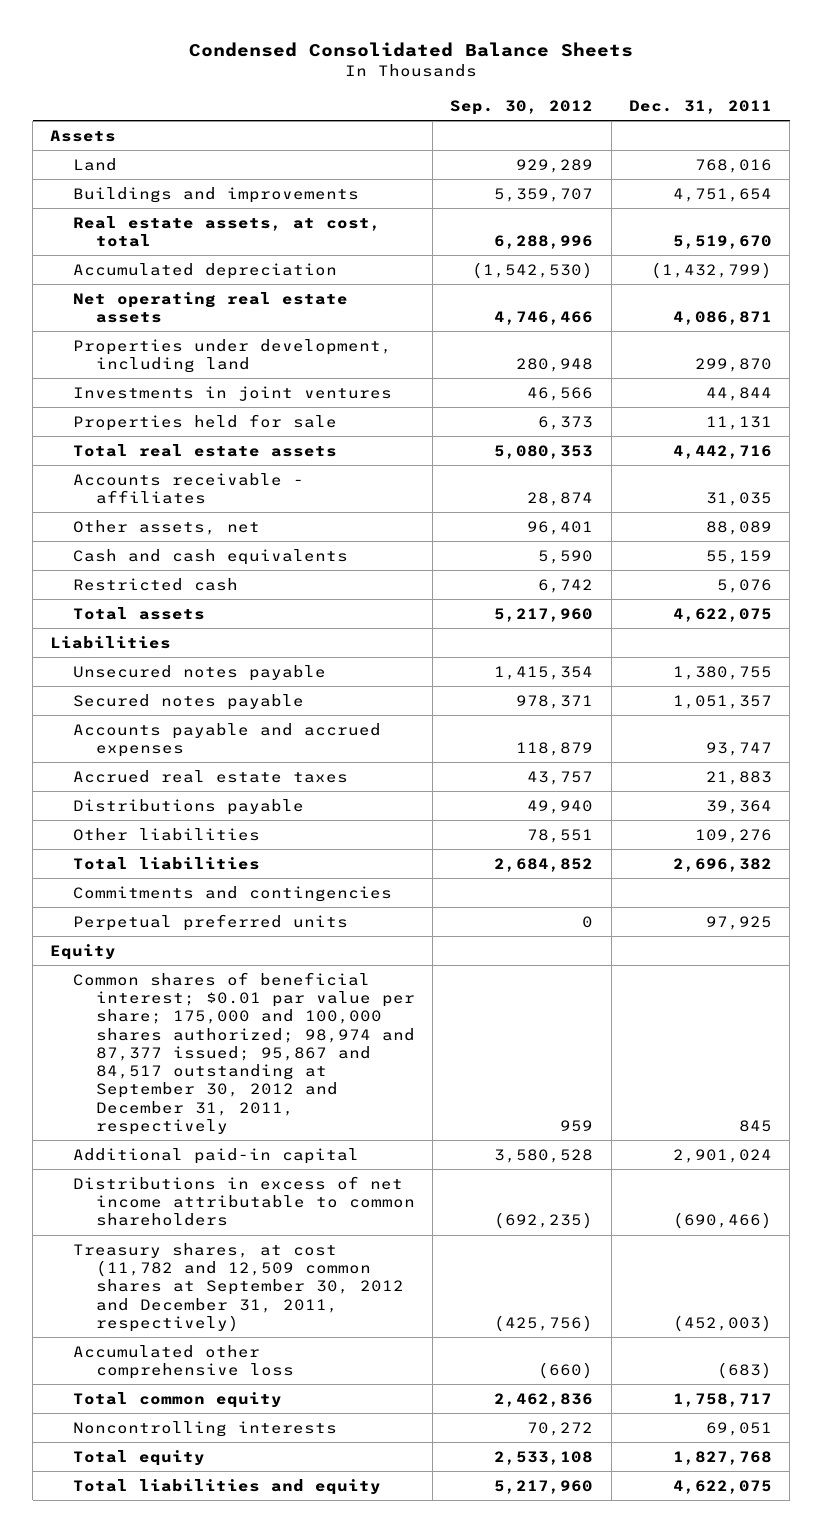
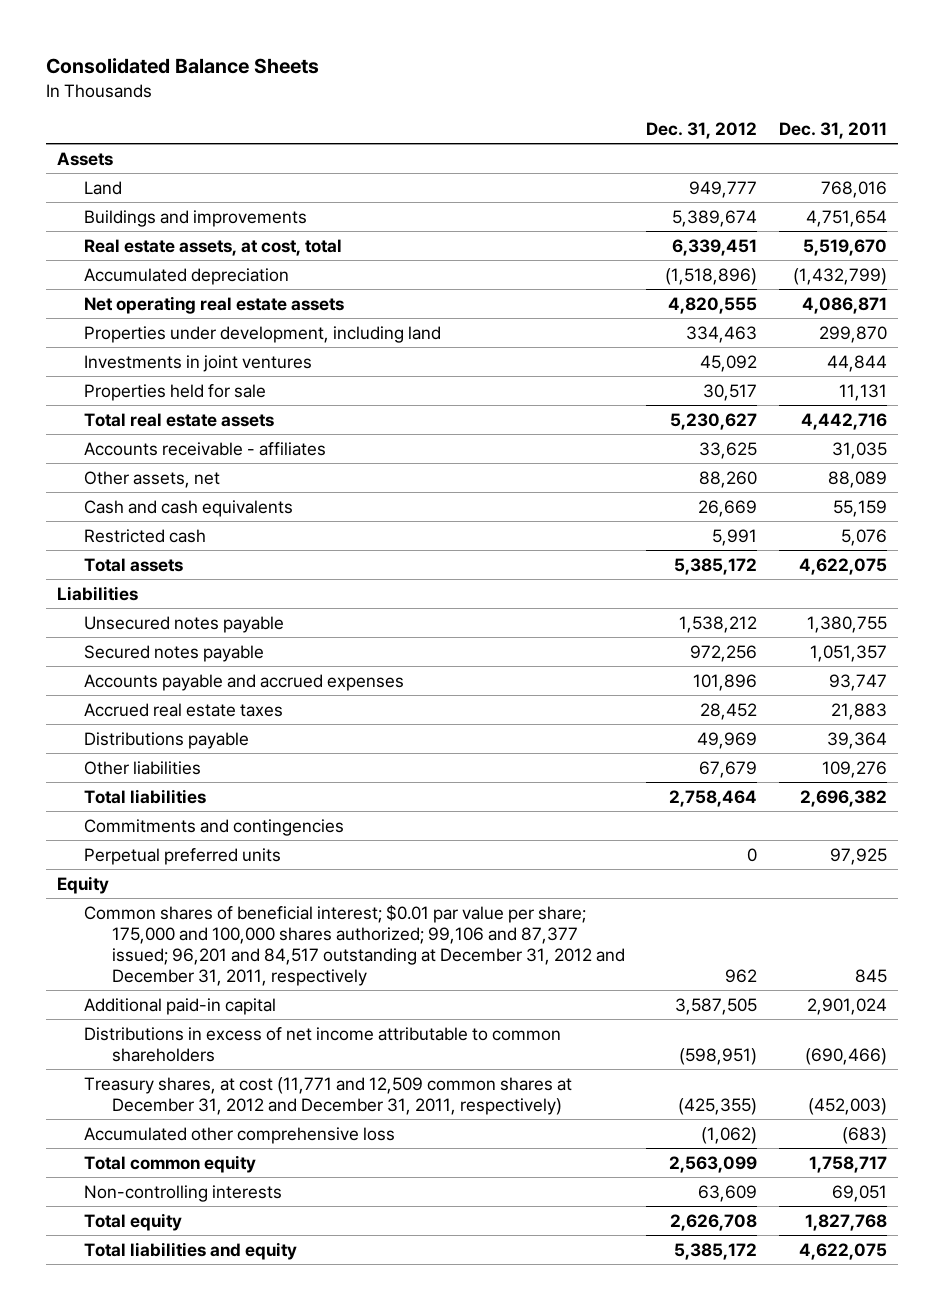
[189,41,634,57] Condensed Consolidated Balance Sheets -> [45,58,319,75] Consolidated Balance Sheets
[450,99,594,115] Sep. 30, 2012 -> none
none -> [646,121,758,139] Dec. 31, 2012
[73,971,415,1135] Common shares of beneficial interest; $0.01 par value per share; 175,000 and 100,000 shares authorized; 98,974 and 87,377 issued; 95,867 and 84,517 outstanding at September 30, 2012 and December 31, 2011, respectively -> [84,904,625,987] Common shares of beneficial interest; $0.01 par value per share; 175,000 and 100,000 shares authorized; 99,106 and 87,377 issued; 96,201 and 84,517 outstanding at December 31, 2012 and December 31, 2011, respectively
[73,1242,404,1332] Treasury shares, at cost (11,782 and 12,509 common shares at September 30, 2012 and December 31, 2011, respectively) -> [84,1076,573,1115] Treasury shares, at cost (11,771 and 12,509 common shares at December 31, 2012 and December 31, 2011, respectively)
[73,1420,338,1437] Noncontrolling interests -> [84,1184,283,1202] Non-controlling interests

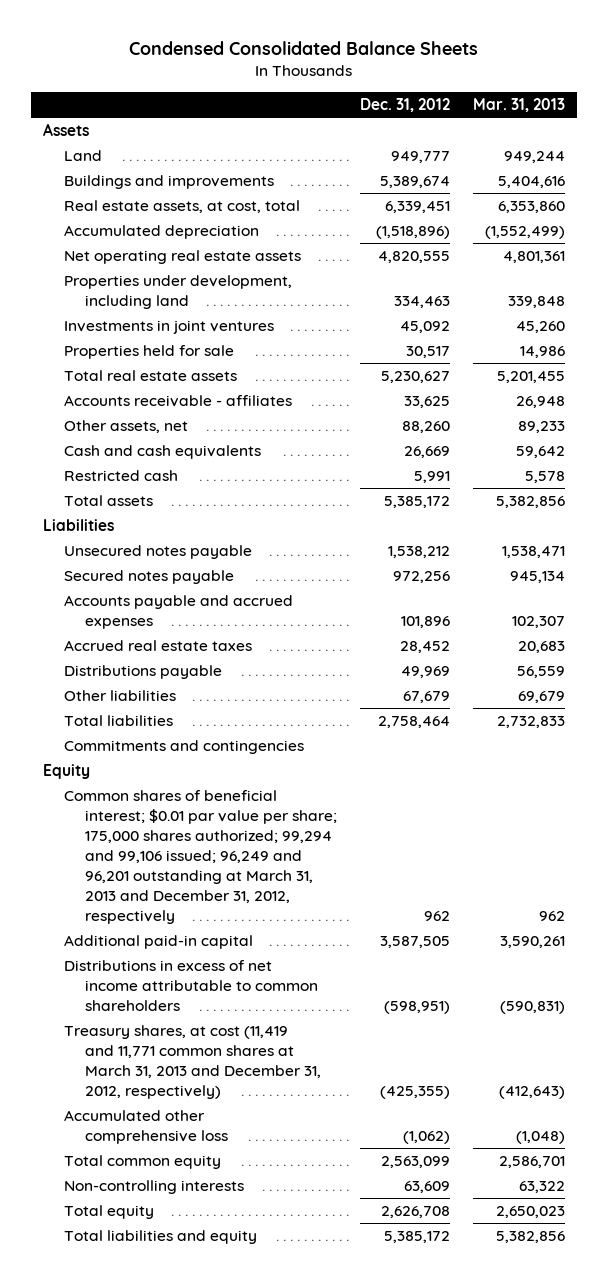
[45,58,319,75] Consolidated Balance Sheets -> [129,41,479,56] Condensed Consolidated Balance Sheets
[778,121,887,139] Dec. 31, 2011 -> none
none -> [473,98,566,113] Mar. 31, 2013
[84,847,282,865] Perpetual preferred units -> none
[84,904,625,987] Common shares of beneficial interest; $0.01 par value per share; 175,000 and 100,000 shares authorized; 99,106 and 87,377 issued; 96,201 and 84,517 outstanding at December 31, 2012 and December 31, 2011, respectively -> [64,790,338,925] Common shares of beneficial interest; $0.01 par value per share; 175,000 shares authorized; 99,294 and 99,106 issued; 96,249 and 96,201 outstanding at March 31, 2013 and December 31, 2012, respectively
[84,1076,573,1115] Treasury shares, at cost (11,771 and 12,509 common shares at December 31, 2012 and December 31, 2011, respectively) -> [64,1025,322,1100] Treasury shares, at cost (11,419 and 11,771 common shares at March 31, 2013 and December 31, 2012, respectively)

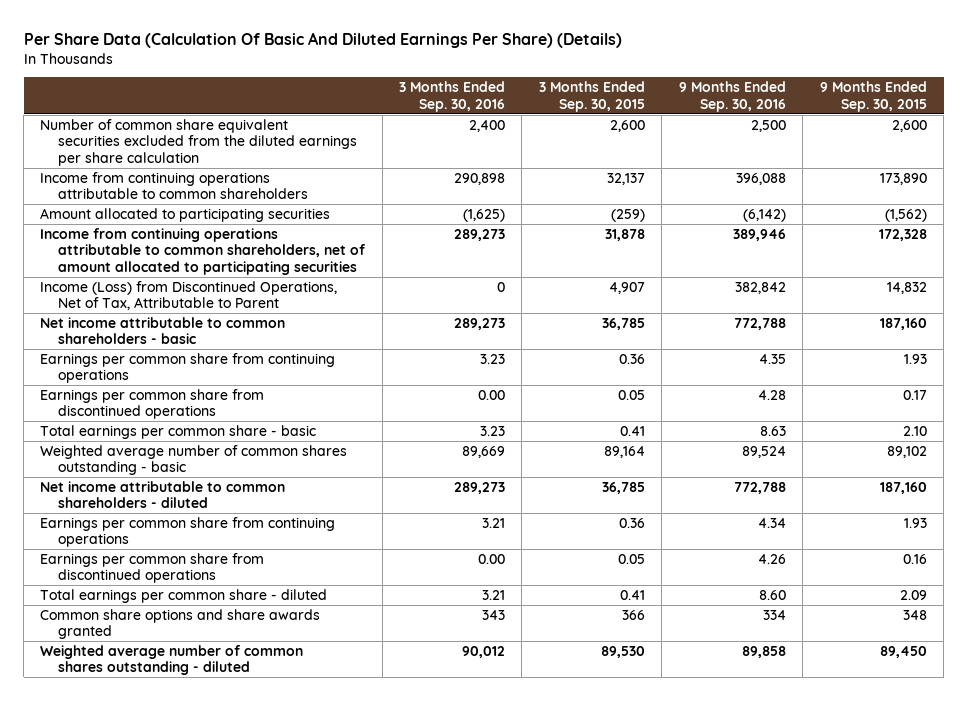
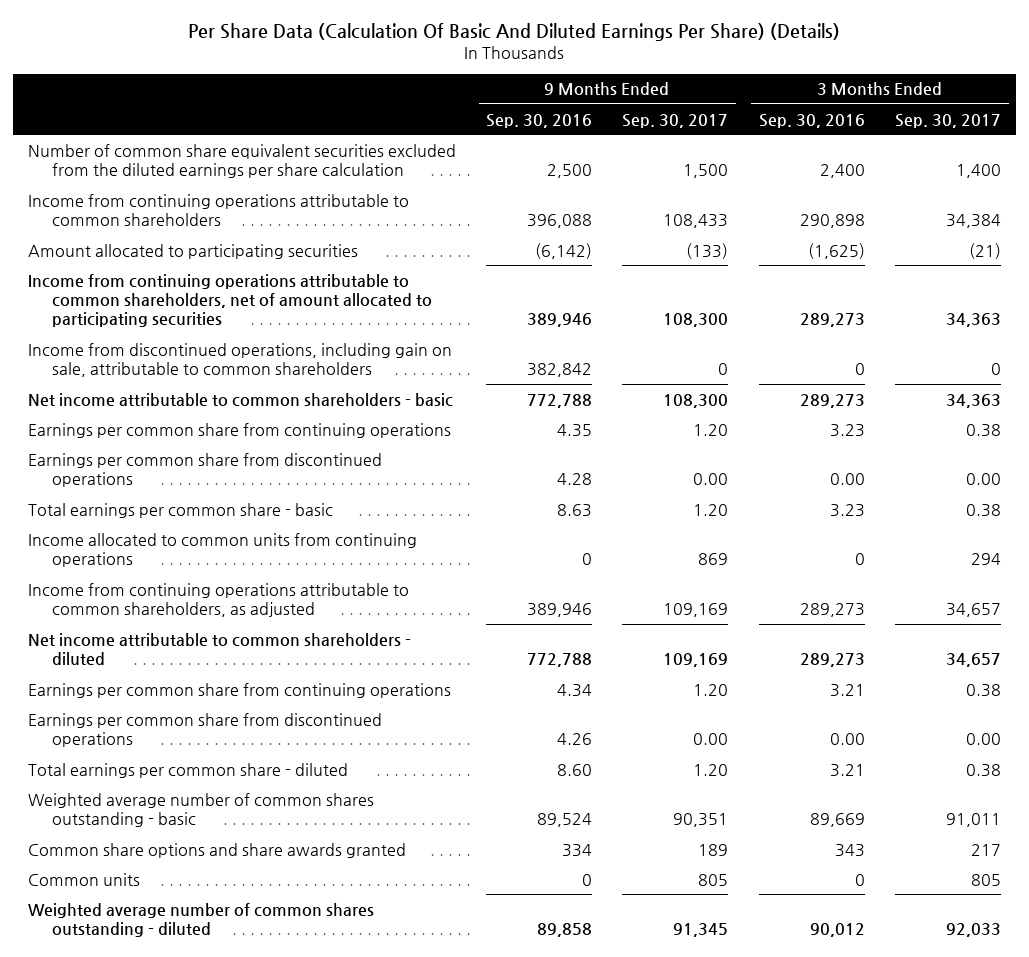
[538,81,645,112] 3 Months Ended Sep. 30, 2015 -> none
[819,81,927,112] 9 Months Ended Sep. 30, 2015 -> none
none -> [622,113,729,128] Sep. 30, 2017
none -> [895,113,1002,128] Sep. 30, 2017
[40,280,338,311] Income (Loss) from Discontinued Operations, Net of Tax, Attributable to Parent -> [27,342,452,377] Income from discontinued operations, including gain on sale, attributable to common shareholders
none -> [27,532,417,567] Income allocated to common units from continuing operations
none -> [27,582,409,617] Income from continuing operations attributable to common shareholders, as adjusted
[40,444,348,476] Weighted average number of common shares outstanding - basic -> [27,792,374,827] Weighted average number of common shares outstanding - basic
none -> [27,872,140,886] Common units

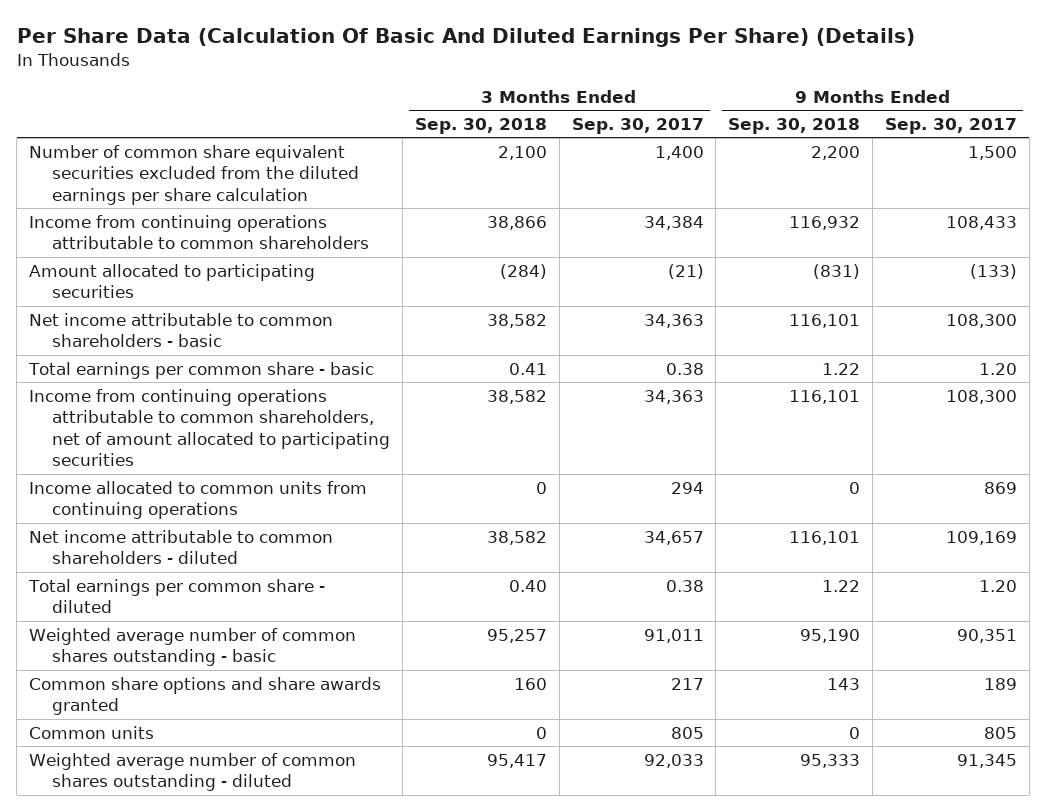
[486,113,593,128] Sep. 30, 2016 -> none
[758,113,865,128] Sep. 30, 2016 -> none
none -> [414,117,547,134] Sep. 30, 2018
none -> [728,117,861,134] Sep. 30, 2018
[27,342,452,377] Income from discontinued operations, including gain on sale, attributable to common shareholders -> none
[27,422,451,438] Earnings per common share from continuing operations -> none
[27,452,382,487] Earnings per common share from discontinued operations -> none
[27,273,433,328] Income from continuing operations attributable to common shareholders, net of amount allocated to participating securities -> [29,388,391,467] Income from continuing operations attributable to common shareholders, net of amount allocated to participating securities
[27,582,409,617] Income from continuing operations attributable to common shareholders, as adjusted -> none
[27,682,451,698] Earnings per common share from continuing operations -> none
[27,712,382,747] Earnings per common share from discontinued operations -> none

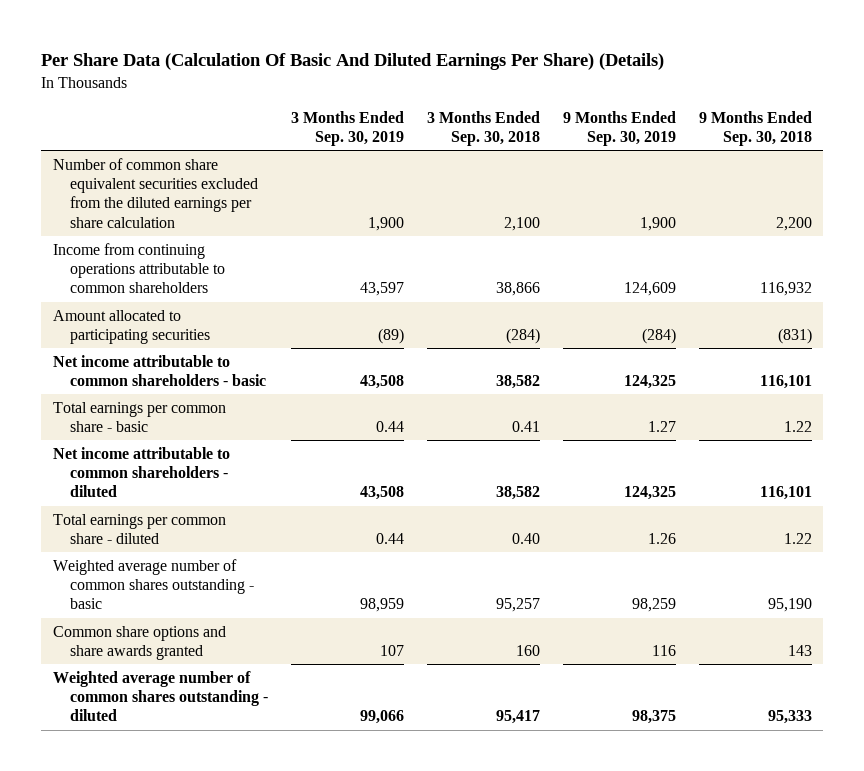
[571,117,704,134] Sep. 30, 2017 -> none
[884,117,1017,134] Sep. 30, 2017 -> none
none -> [291,110,405,147] 3 Months Ended Sep. 30, 2019
none -> [563,110,677,147] 9 Months Ended Sep. 30, 2019
[29,388,391,467] Income from continuing operations attributable to common shareholders, net of amount allocated to participating securities -> none
[29,480,368,520] Income allocated to common units from continuing operations -> none
[29,725,155,739] Common units -> none

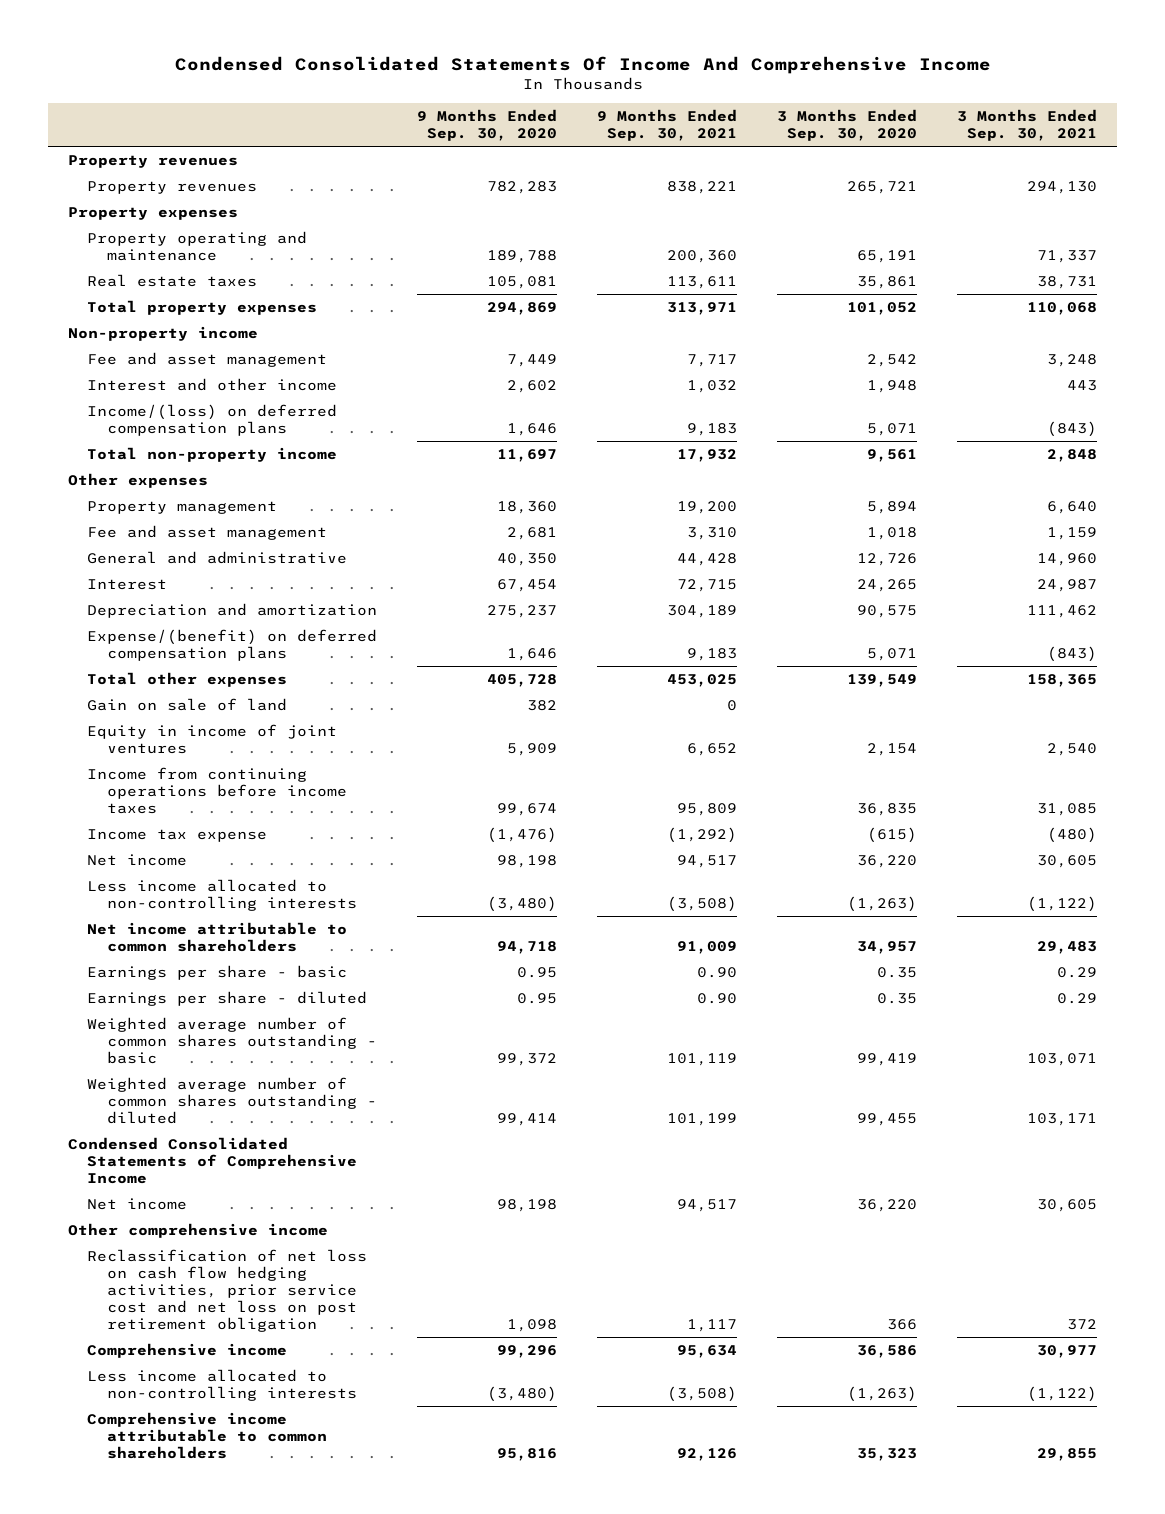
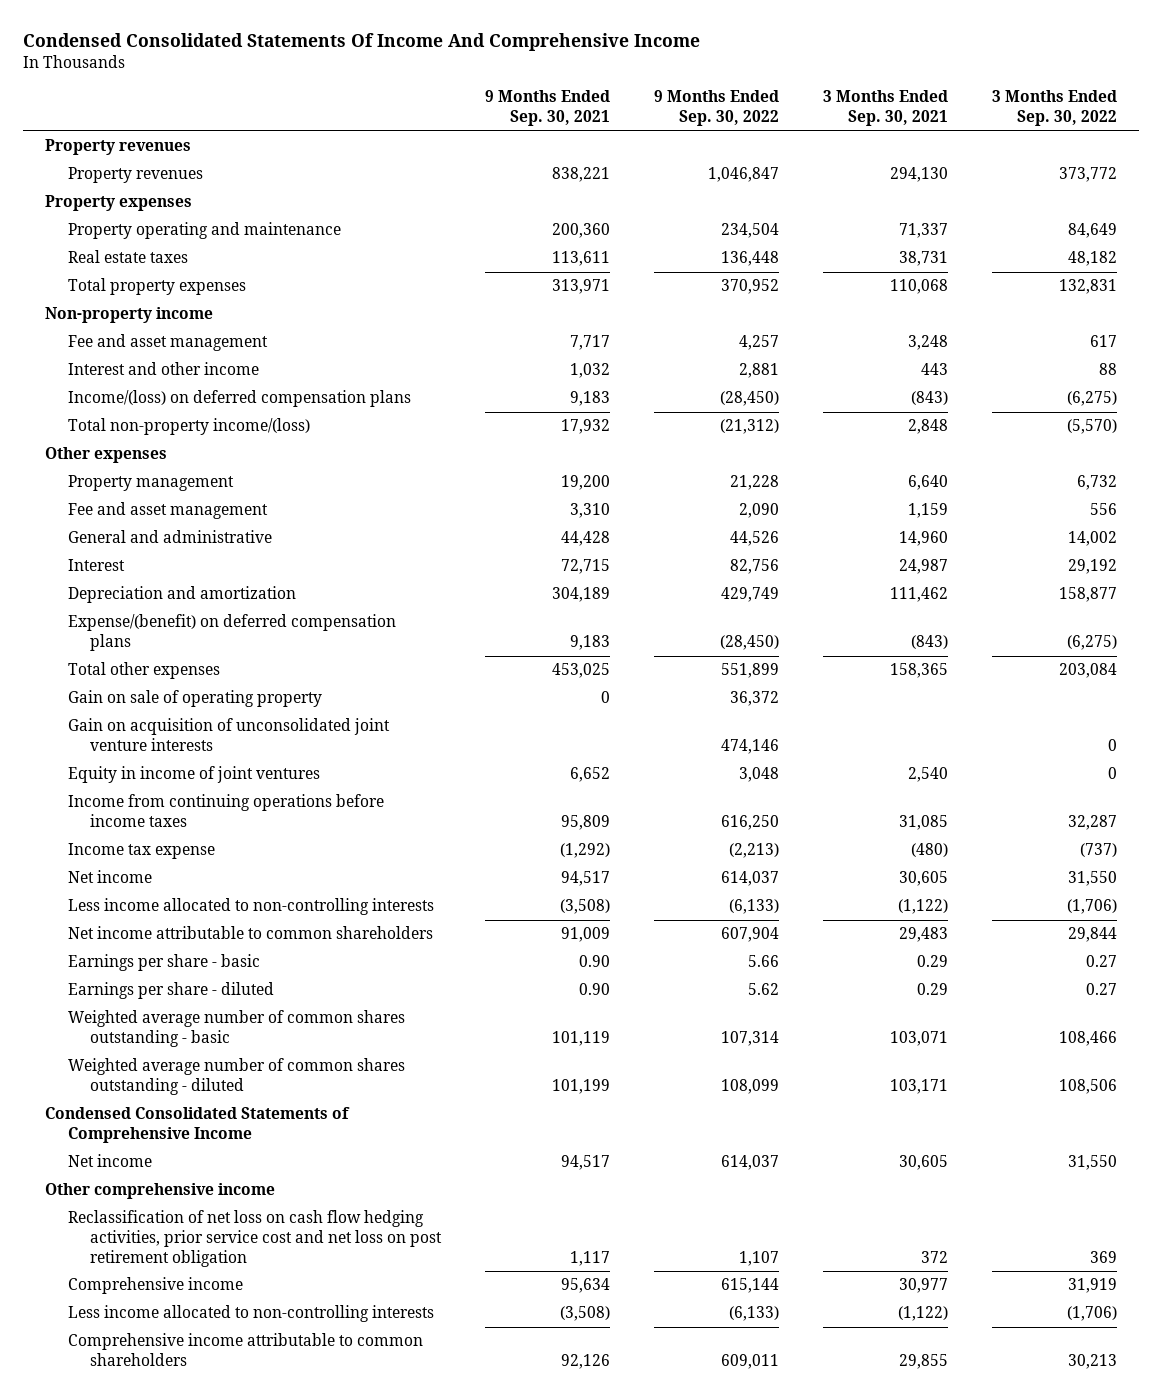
[417,109,558,142] 9 Months Ended Sep. 30, 2020 -> none
[777,109,918,142] 3 Months Ended Sep. 30, 2020 -> none
none -> [653,90,779,127] 9 Months Ended Sep. 30, 2022
none -> [991,90,1117,127] 3 Months Ended Sep. 30, 2022
[87,446,338,462] Total non-property income -> [67,418,310,436] Total non-property income/(loss)
[87,697,288,711] Gain on sale of land -> [67,690,322,708] Gain on sale of operating property
none -> [67,718,390,752] Gain on acquisition of unconsolidated joint venture interests

